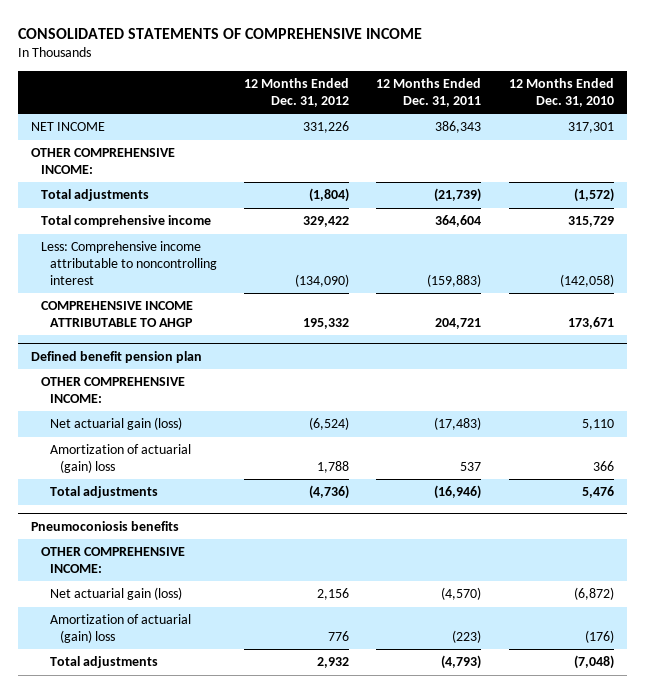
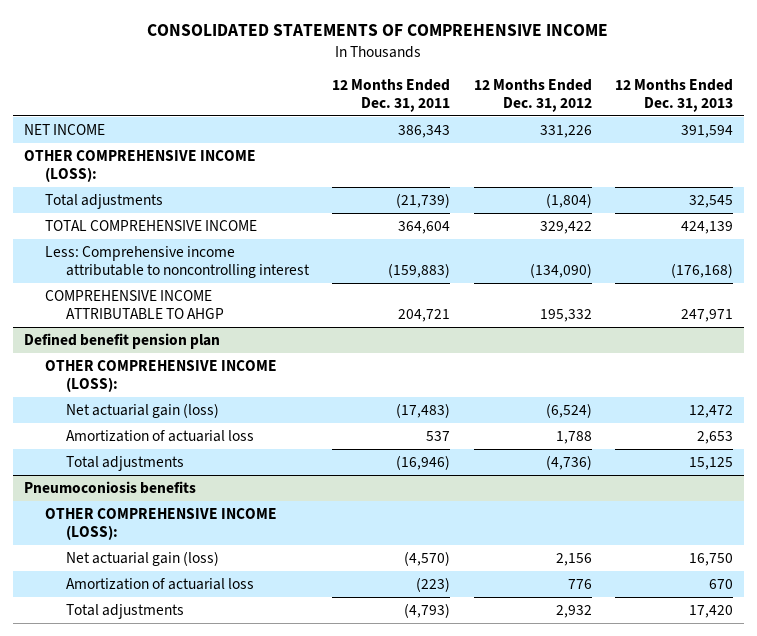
[508,78,614,107] 12 Months Ended Dec. 31, 2010 -> none
none -> [614,78,733,113] 12 Months Ended Dec. 31, 2013
[31,148,176,174] OTHER COMPREHENSIVE INCOME: -> [24,149,257,183] OTHER COMPREHENSIVE INCOME (LOSS):
[40,215,211,228] Total comprehensive income -> [45,219,258,231] TOTAL COMPREHENSIVE INCOME
[40,377,185,403] OTHER COMPREHENSIVE INCOME: -> [45,359,278,393] OTHER COMPREHENSIVE INCOME (LOSS):
[50,444,192,473] Amortization of actuarial (gain) loss -> [65,429,254,442] Amortization of actuarial loss
[40,547,185,573] OTHER COMPREHENSIVE INCOME: -> [45,507,278,541] OTHER COMPREHENSIVE INCOME (LOSS):
[50,614,192,643] Amortization of actuarial (gain) loss -> [65,577,254,590] Amortization of actuarial loss

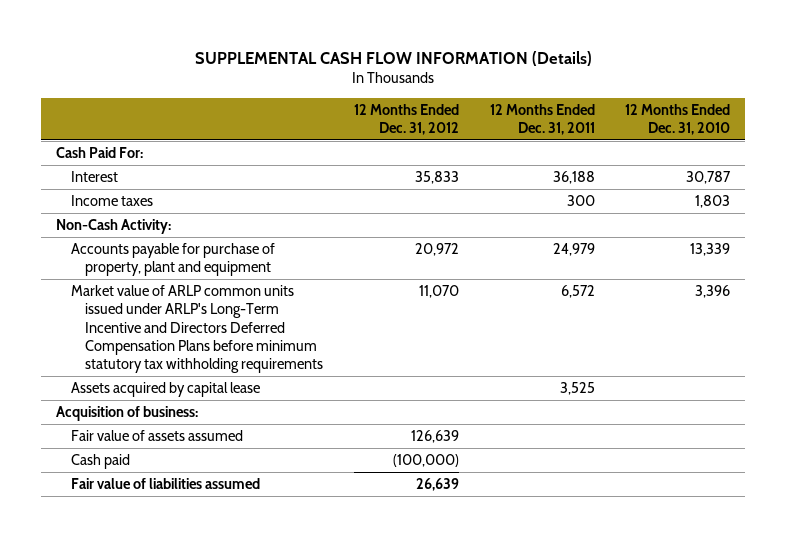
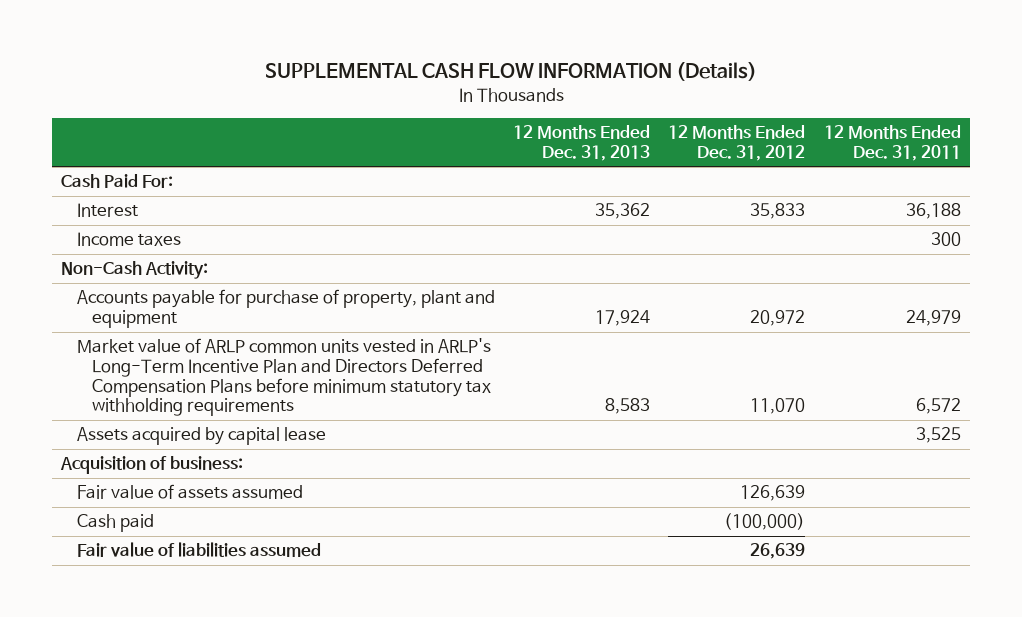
[625,103,731,136] 12 Months Ended Dec. 31, 2010 -> none
none -> [512,125,650,161] 12 Months Ended Dec. 31, 2013
[70,285,324,374] Market value of ARLP common units issued under ARLP's Long-Term Incentive and Directors Deferred Compensation Plans before minimum statutory tax withholding requirements -> [76,338,491,417] Market value of ARLP common units vested in ARLP's Long-Term Incentive Plan and Directors Deferred Compensation Plans before minimum statutory tax withholding requirements

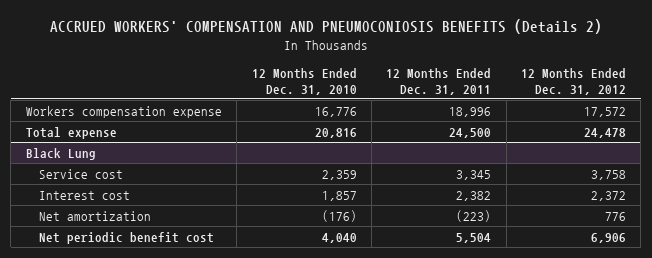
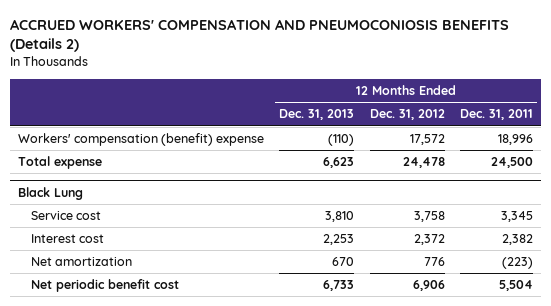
[251,67,357,95] 12 Months Ended Dec. 31, 2010 -> none
none -> [279,109,355,121] Dec. 31, 2013
[25,105,222,118] Workers compensation expense -> [17,133,264,147] Workers' compensation (benefit) expense

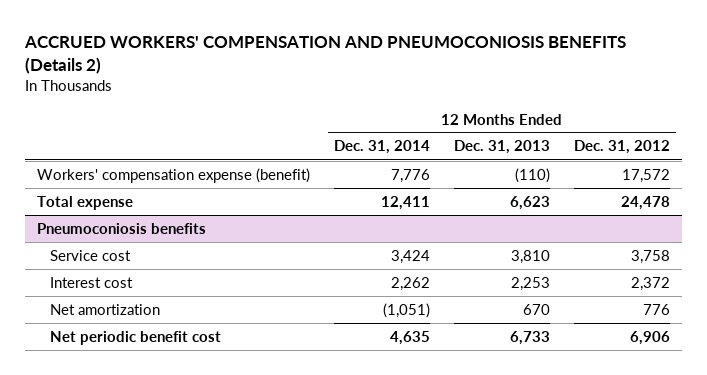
[460,109,534,121] Dec. 31, 2011 -> none
none -> [334,140,431,155] Dec. 31, 2014
[17,133,264,147] Workers' compensation (benefit) expense -> [37,167,311,183] Workers' compensation expense (benefit)
[17,187,83,201] Black Lung -> none
none -> [37,222,207,234] Pneumoconiosis benefits

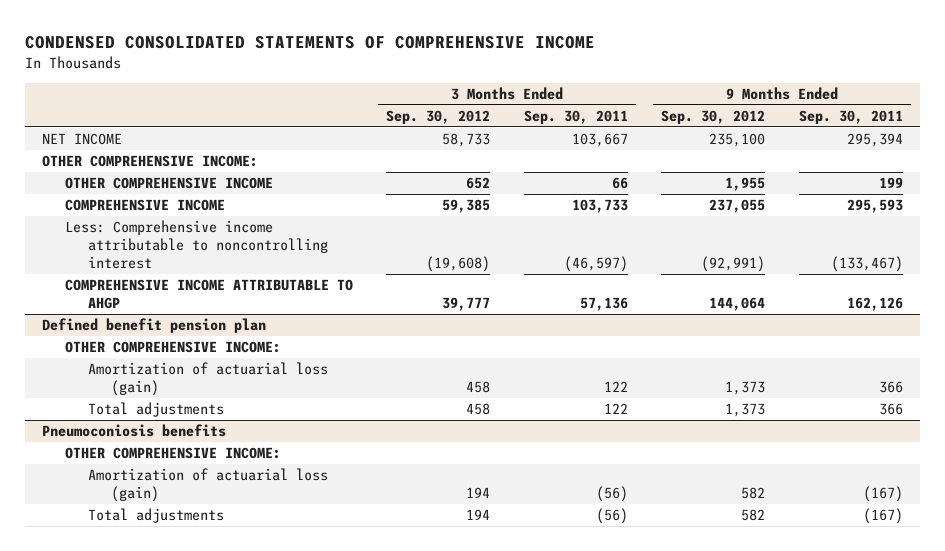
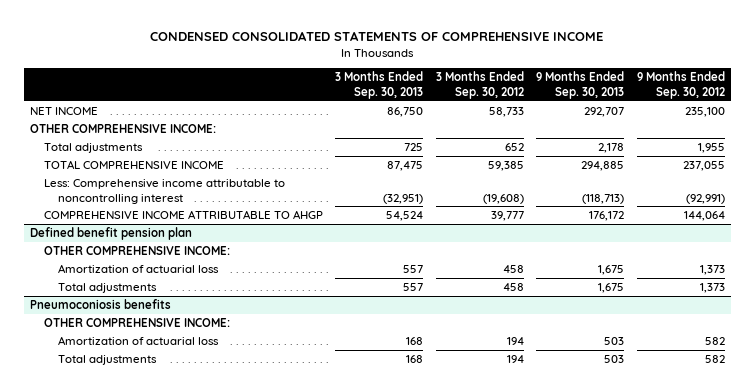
[523,109,628,124] Sep. 30, 2011 -> none
[798,109,903,124] Sep. 30, 2011 -> none
none -> [335,70,424,99] 3 Months Ended Sep. 30, 2013
none -> [536,70,625,99] 9 Months Ended Sep. 30, 2013
[64,177,273,190] OTHER COMPREHENSIVE INCOME -> [43,142,143,153] Total adjustments
[64,199,225,212] COMPREHENSIVE INCOME -> [43,159,224,169] TOTAL COMPREHENSIVE INCOME
[87,362,328,396] Amortization of actuarial loss (gain) -> [57,263,219,273] Amortization of actuarial loss
[87,468,328,502] Amortization of actuarial loss (gain) -> [57,335,219,345] Amortization of actuarial loss

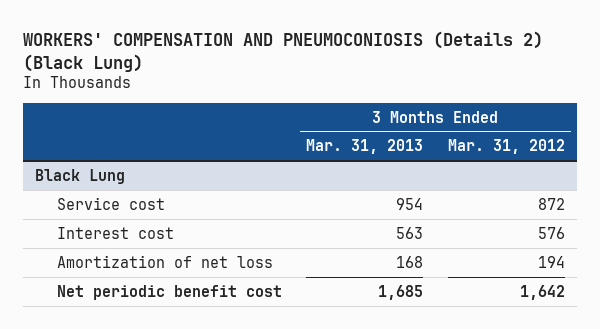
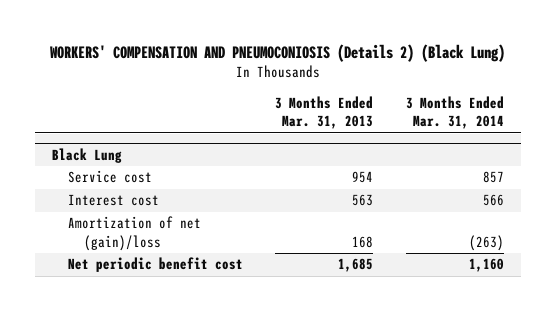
[447,139,565,155] Mar. 31, 2012 -> none
none -> [406,95,505,130] 3 Months Ended Mar. 31, 2014
[56,254,273,268] Amortization of net loss -> [67,216,201,251] Amortization of net (gain)/loss

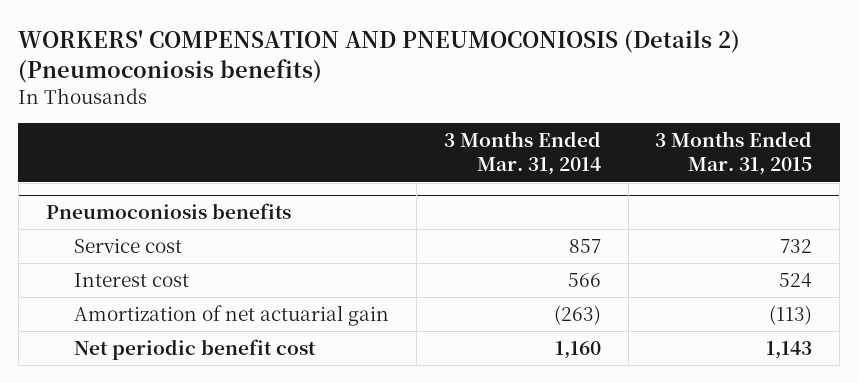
[50,43,506,62] WORKERS' COMPENSATION AND PNEUMOCONIOSIS (Details 2) (Black Lung) -> [18,29,741,83] WORKERS' COMPENSATION AND PNEUMOCONIOSIS (Details 2) (Pneumoconiosis benefits)
[275,95,374,130] 3 Months Ended Mar. 31, 2013 -> none
none -> [655,131,813,176] 3 Months Ended Mar. 31, 2015
[51,147,122,163] Black Lung -> none
none -> [45,203,291,220] Pneumoconiosis benefits
[67,216,201,251] Amortization of net (gain)/loss -> [73,305,389,327] Amortization of net actuarial gain

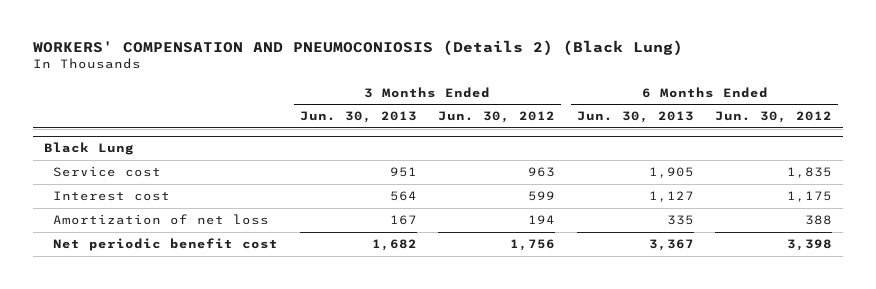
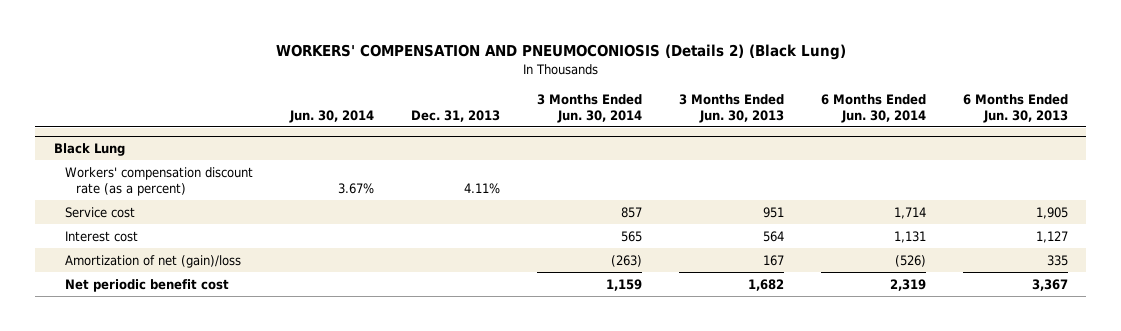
[438,111,556,124] Jun. 30, 2012 -> none
[715,111,833,124] Jun. 30, 2012 -> none
none -> [288,109,374,123] Jun. 30, 2014
none -> [410,109,500,122] Dec. 31, 2013
none -> [536,93,642,123] 3 Months Ended Jun. 30, 2014
none -> [820,93,926,123] 6 Months Ended Jun. 30, 2014
none -> [64,166,253,196] Workers' compensation discount rate (as a percent)
[53,214,270,226] Amortization of net loss -> [64,254,241,268] Amortization of net (gain)/loss

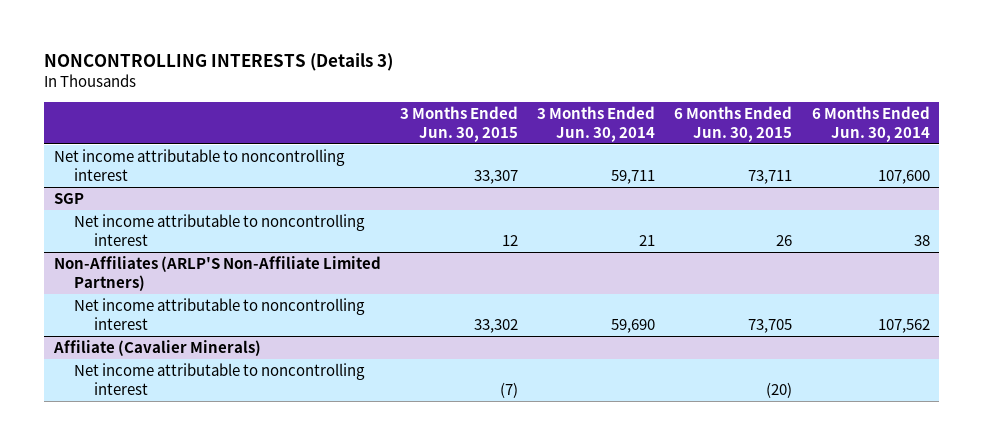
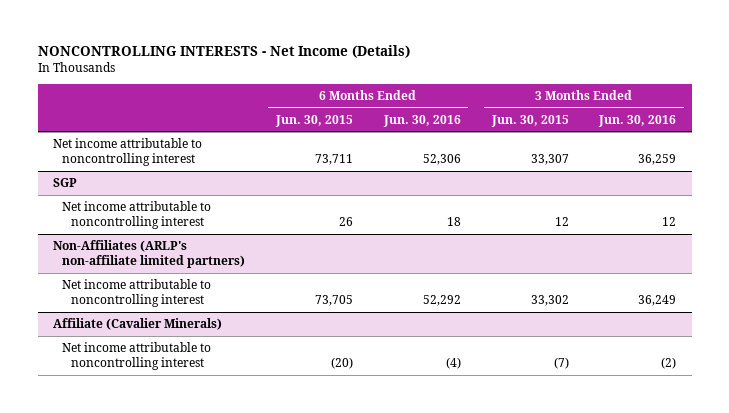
[44,53,394,72] NONCONTROLLING INTERESTS (Details 3) -> [37,45,410,59] NONCONTROLLING INTERESTS - Net Income (Details)
[537,106,656,142] 3 Months Ended Jun. 30, 2014 -> none
[811,106,930,142] 6 Months Ended Jun. 30, 2014 -> none
none -> [382,114,461,127] Jun. 30, 2016
none -> [598,114,677,127] Jun. 30, 2016
[53,255,381,291] Non-Affiliates (ARLP'S Non-Affiliate Limited Partners) -> [53,240,245,268] Non-Affiliates (ARLP's non-affiliate limited partners)

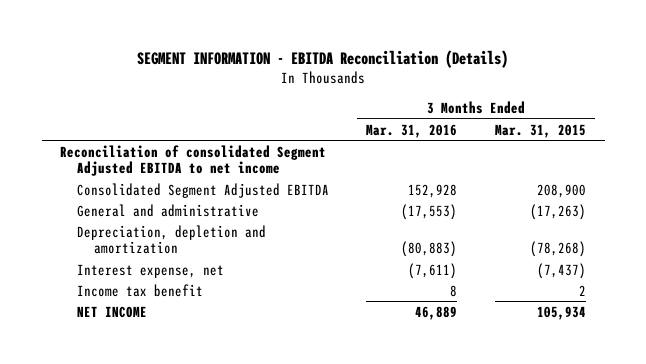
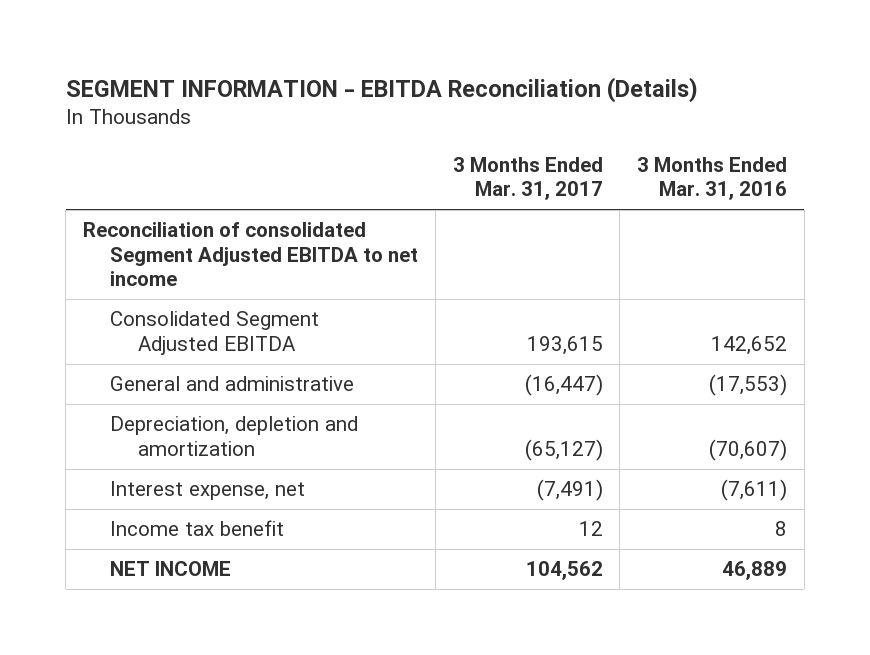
[494,123,586,138] Mar. 31, 2015 -> none
none -> [452,156,603,201] 3 Months Ended Mar. 31, 2017
[408,183,458,198] 152,928 -> [711,335,788,355] 142,652
[401,241,458,258] (80,883) -> [709,438,788,461] (70,607)

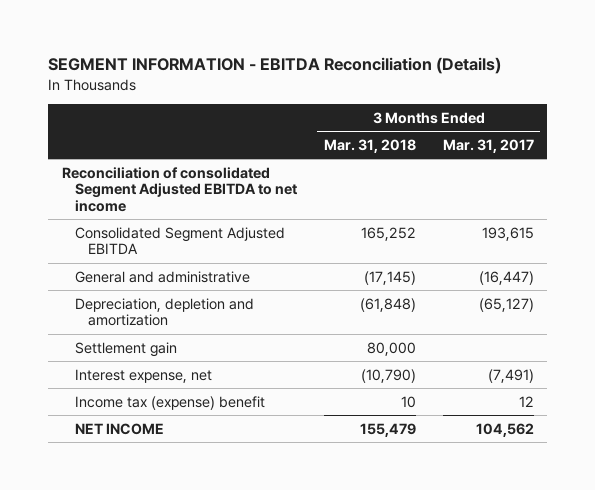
[637,156,788,201] 3 Months Ended Mar. 31, 2016 -> none
none -> [323,138,416,153] Mar. 31, 2018
none -> [74,341,177,357] Settlement gain
[110,520,285,537] Income tax benefit -> [74,395,265,410] Income tax (expense) benefit

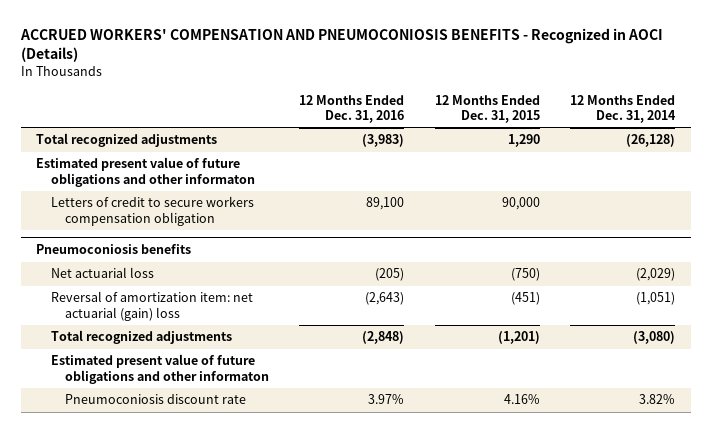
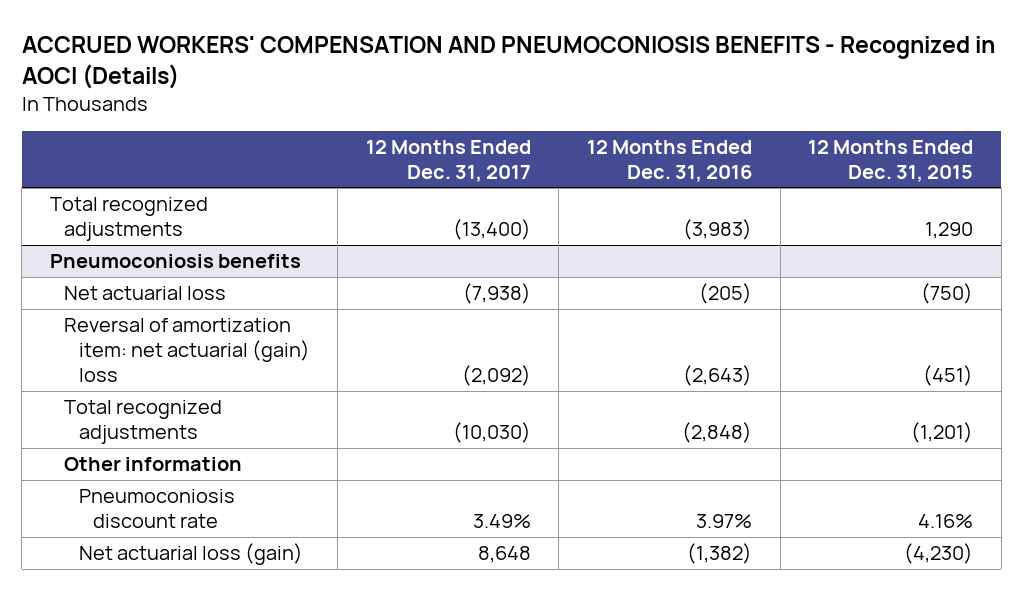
[570,94,677,123] 12 Months Ended Dec. 31, 2014 -> none
none -> [365,139,531,182] 12 Months Ended Dec. 31, 2017
[36,157,255,187] Estimated present value of future obligations and other informaton -> none
[50,196,254,226] Letters of credit to secure workers compensation obligation -> none
[50,354,269,384] Estimated present value of future obligations and other informaton -> [64,457,243,472] Other information
none -> [78,543,303,566] Net actuarial loss (gain)

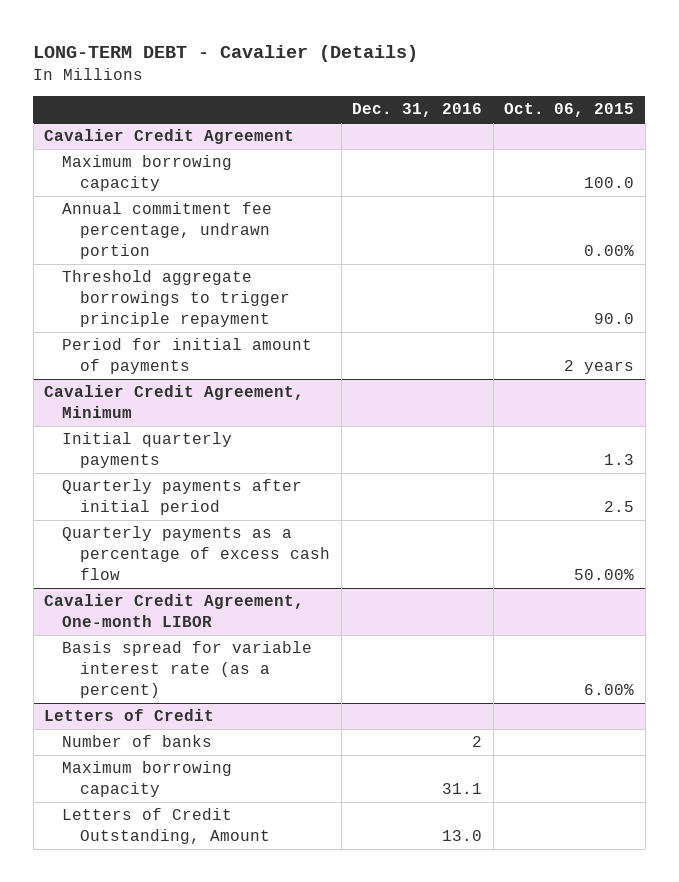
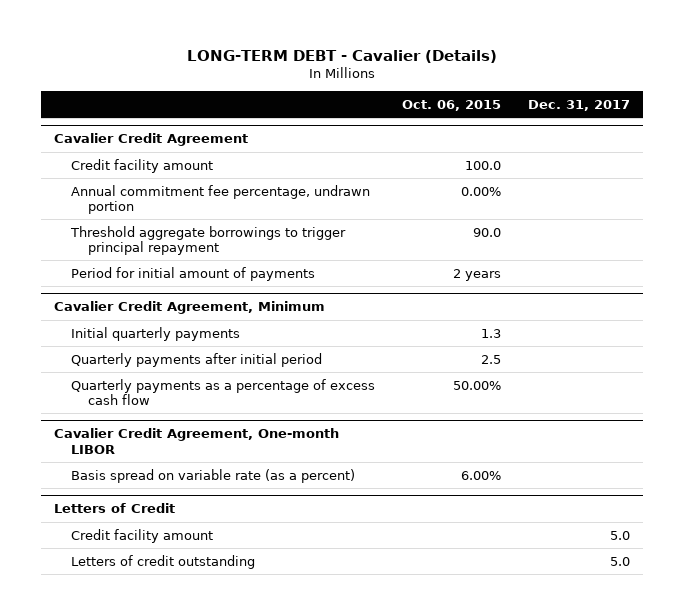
[352,103,483,118] Dec. 31, 2016 -> none
none -> [527,99,630,111] Dec. 31, 2017
[62,155,233,192] Maximum borrowing capacity -> [71,158,214,173] Credit facility amount
[62,270,291,327] Threshold aggregate borrowings to trigger principle repayment -> [70,225,347,256] Threshold aggregate borrowings to trigger principal repayment
[62,641,313,698] Basis spread for variable interest rate (as a percent) -> [71,468,356,483] Basis spread on variable rate (as a percent)
[62,735,213,748] Number of banks -> none
[62,761,233,798] Maximum borrowing capacity -> [71,528,214,543] Credit facility amount
[62,808,271,845] Letters of Credit Outstanding, Amount -> [71,554,256,569] Letters of credit outstanding

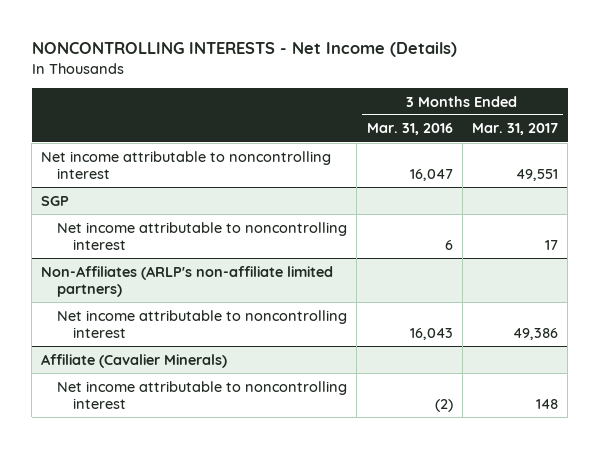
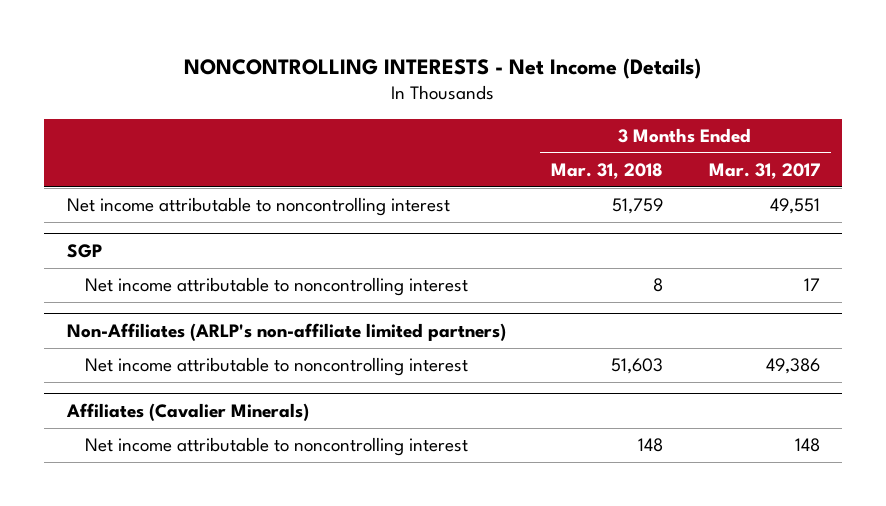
[366,123,453,136] Mar. 31, 2016 -> none
none -> [551,163,664,180] Mar. 31, 2018
[41,353,228,368] Affiliate (Cavalier Minerals) -> [65,403,309,422] Affiliates (Cavalier Minerals)

